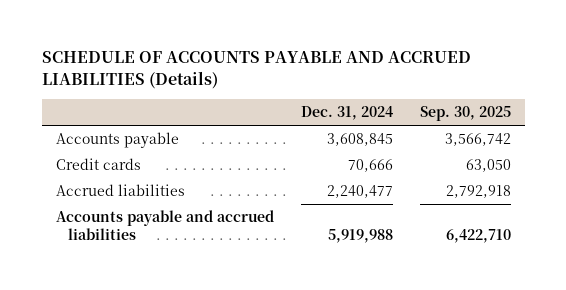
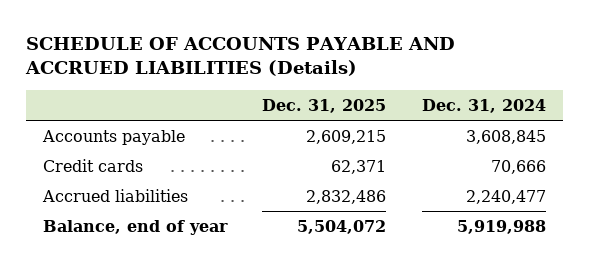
[419,105,511,121] Sep. 30, 2025 -> none
none -> [262,98,387,113] Dec. 31, 2025
[55,210,274,240] Accounts payable and accrued liabilities -> [43,219,229,235] Balance, end of year

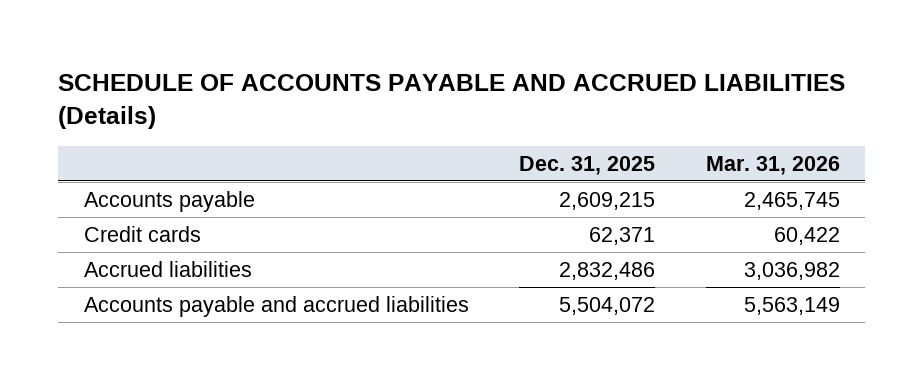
[421,98,546,113] Dec. 31, 2024 -> none
none -> [705,155,840,175] Mar. 31, 2026
[43,219,229,235] Balance, end of year -> [83,295,469,317] Accounts payable and accrued liabilities

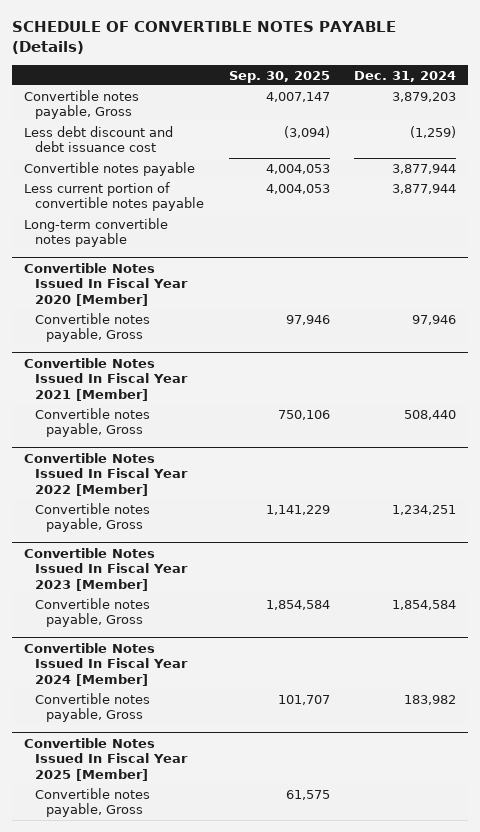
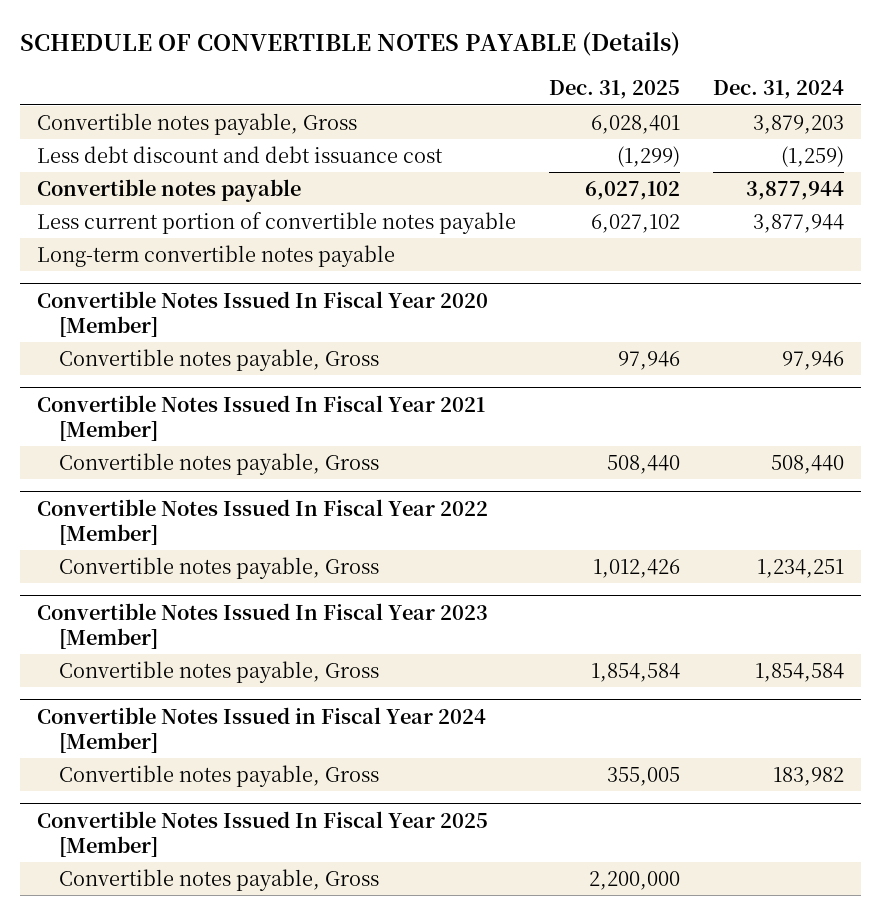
[228,70,330,83] Sep. 30, 2025 -> none
none -> [548,80,680,100] Dec. 31, 2025
[24,642,189,687] Convertible Notes Issued In Fiscal Year 2024 [Member] -> [36,706,486,753] Convertible Notes Issued in Fiscal Year 2024 [Member]

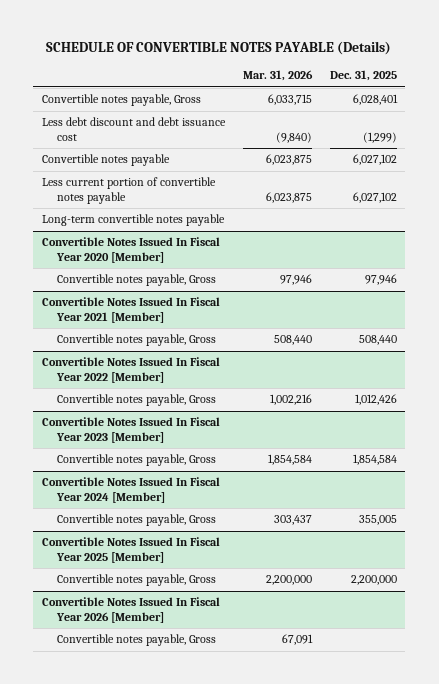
[713,80,845,100] Dec. 31, 2024 -> none
none -> [242,70,313,82] Mar. 31, 2026
[36,706,486,753] Convertible Notes Issued in Fiscal Year 2024 [Member] -> [42,477,221,503] Convertible Notes Issued In Fiscal Year 2024 [Member]
none -> [42,597,221,623] Convertible Notes Issued In Fiscal Year 2026 [Member]
none -> [56,634,216,647] Convertible notes payable, Gross

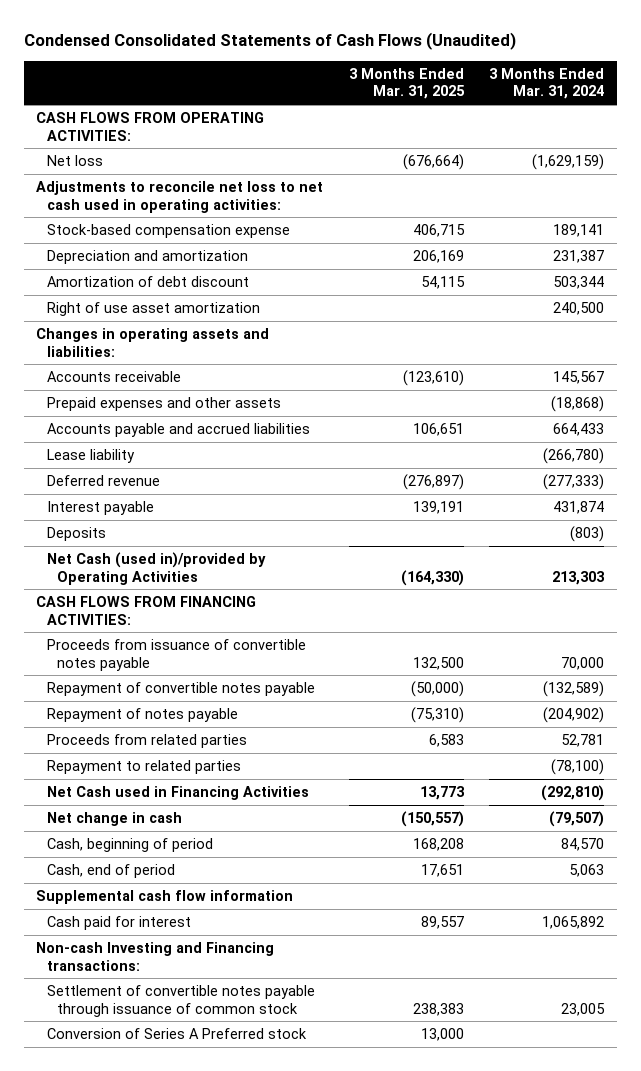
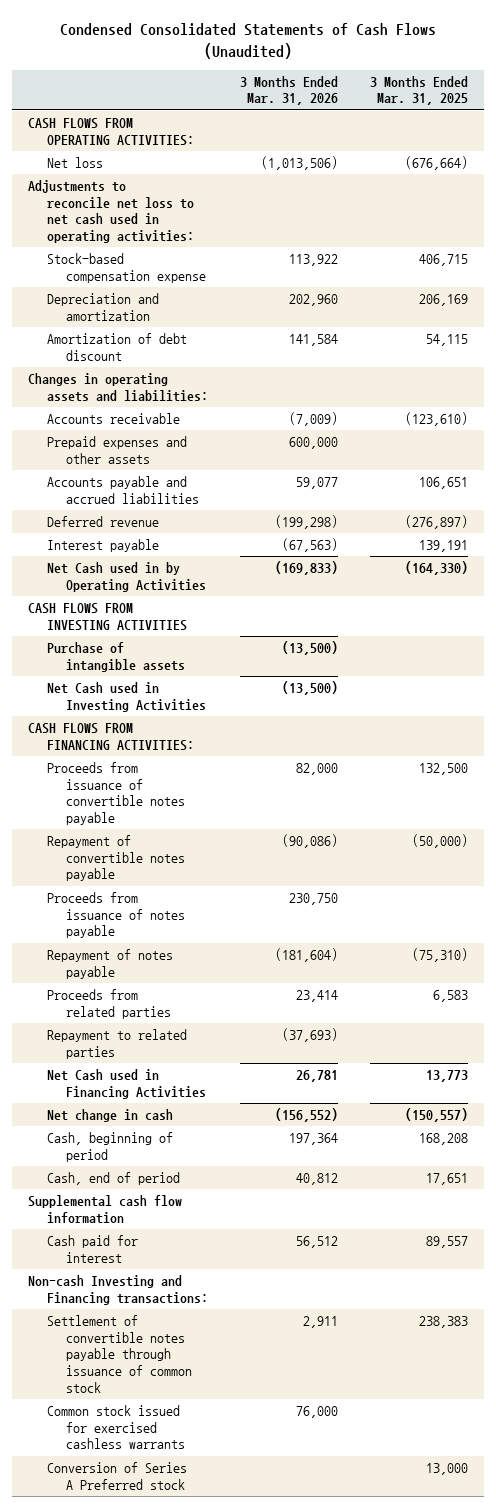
[489,68,605,100] 3 Months Ended Mar. 31, 2024 -> none
none -> [239,75,338,106] 3 Months Ended Mar. 31, 2026
[46,302,260,317] Right of use asset amortization -> none
[46,449,135,464] Lease liability -> none
[46,527,106,542] Deposits -> none
[46,552,266,585] Net Cash (used in)/provided by Operating Activities -> [47,562,207,592] Net Cash used in by Operating Activities
none -> [28,603,188,631] CASH FLOWS FROM INVESTING ACTIVITIES
none -> [47,642,186,672] Purchase of intangible assets
none -> [47,682,207,712] Net Cash used in Investing Activities
none -> [47,892,186,939] Proceeds from issuance of notes payable
none -> [47,1405,186,1450] Common stock issued for exercised cashless warrants

